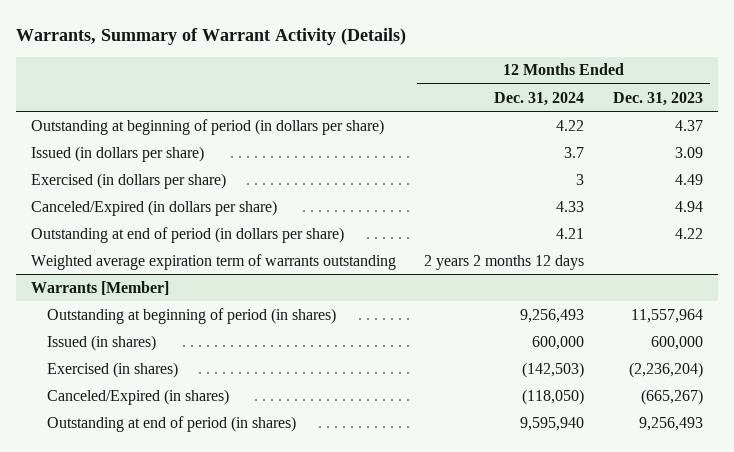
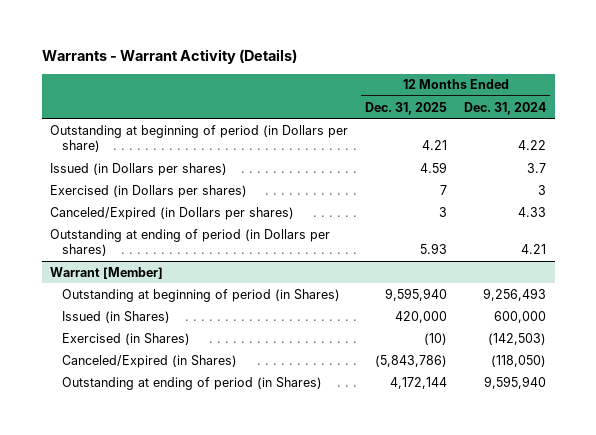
[16,27,407,45] Warrants, Summary of Warrant Activity (Details) -> [41,49,297,65] Warrants - Warrant Activity (Details)
[613,91,704,106] Dec. 31, 2023 -> none
none -> [365,101,448,115] Dec. 31, 2025
[30,253,396,270] Weighted average expiration term of warrants outstanding -> none
[30,118,384,135] Outstanding at beginning of period (in dollars per share) -> [50,124,349,153] Outstanding at beginning of period (in Dollars per share)
[30,145,204,162] Issued (in dollars per share) -> [50,162,228,176] Issued (in Dollars per shares)
[30,172,226,189] Exercised (in dollars per share) -> [50,184,248,198] Exercised (in Dollars per shares)
[30,199,277,216] Canceled/Expired (in dollars per share) -> [50,206,295,220] Canceled/Expired (in Dollars per shares)
[30,226,344,243] Outstanding at end of period (in dollars per share) -> [50,228,331,257] Outstanding at ending of period (in Dollars per shares)
[30,280,169,295] Warrants [Member] -> [50,266,164,279] Warrant [Member]
[47,307,337,324] Outstanding at beginning of period (in shares) -> [61,288,340,302] Outstanding at beginning of period (in Shares)
[47,334,157,351] Issued (in shares) -> [61,310,170,323] Issued (in Shares)
[47,361,179,378] Exercised (in shares) -> [61,332,190,345] Exercised (in Shares)
[47,388,230,405] Canceled/Expired (in shares) -> [61,354,237,368] Canceled/Expired (in Shares)
[47,415,297,432] Outstanding at end of period (in shares) -> [61,376,322,390] Outstanding at ending of period (in Shares)

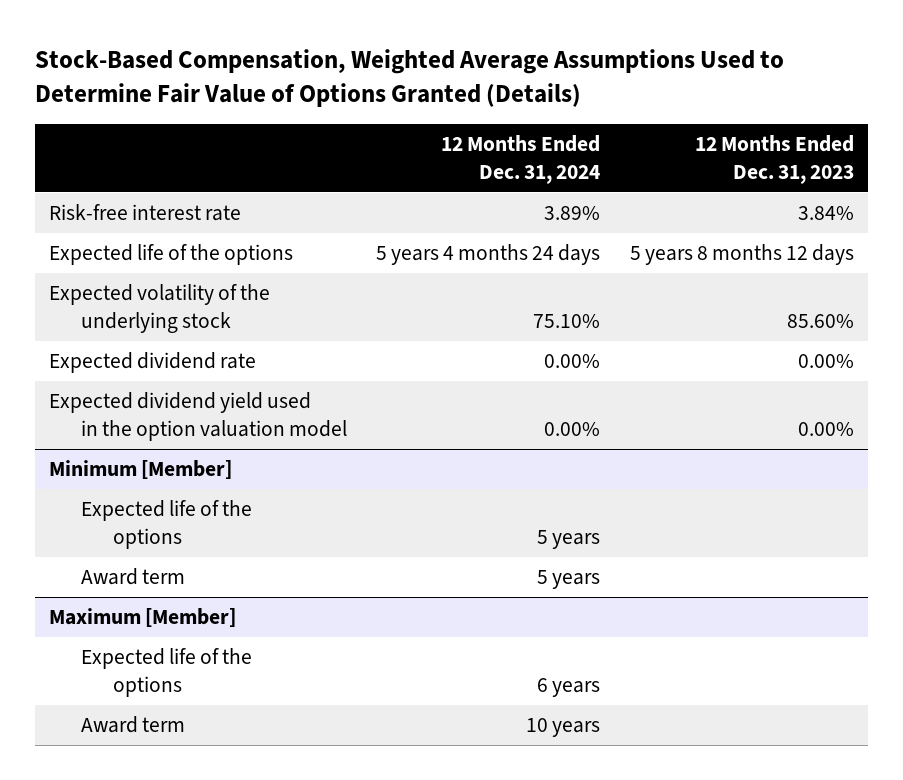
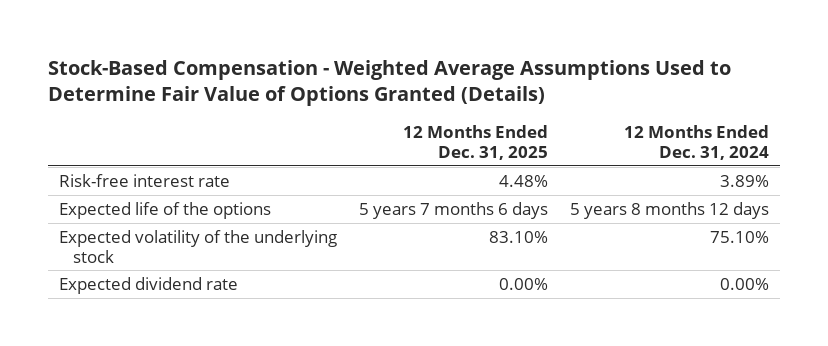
[34,49,784,107] Stock-Based Compensation, Weighted Average Assumptions Used to Determine Fair Value of Options Granted (Details) -> [48,59,732,107] Stock-Based Compensation - Weighted Average Assumptions Used to Determine Fair Value of Options Granted (Details)
[694,134,854,184] 12 Months Ended Dec. 31, 2023 -> none
none -> [403,125,549,161] 12 Months Ended Dec. 31, 2025
[376,244,601,266] 5 years 4 months 24 days -> [570,201,770,219] 5 years 8 months 12 days
[49,392,348,442] Expected dividend yield used in the option valuation model -> none
[49,460,233,480] Minimum [Member] -> none
[81,500,253,550] Expected life of the options -> none
[81,568,186,586] Award term -> none
[49,608,237,628] Maximum [Member] -> none
[81,648,253,698] Expected life of the options -> none
[81,716,186,734] Award term -> none

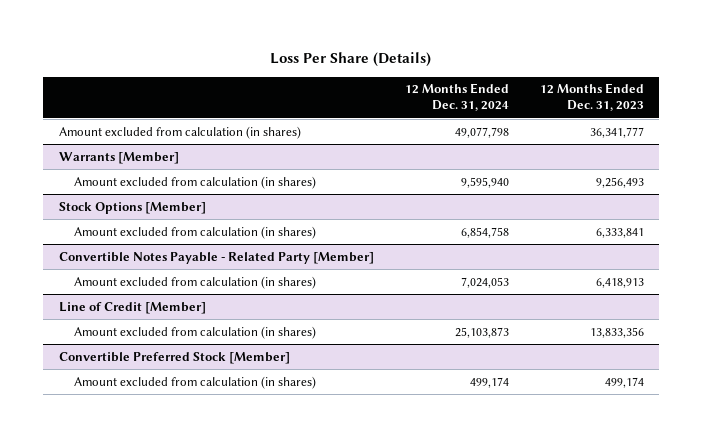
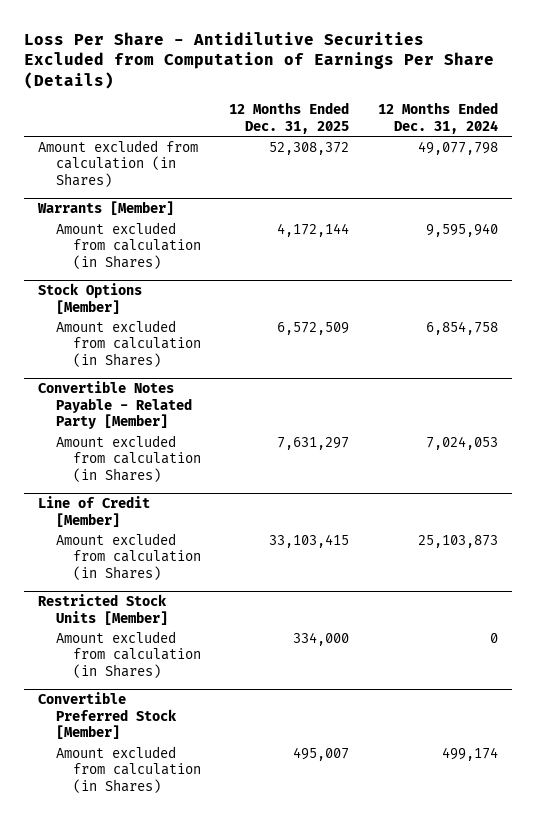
[270,52,432,68] Loss Per Share (Details) -> [23,31,494,89] Loss Per Share - Antidilutive Securities Excluded from Computation of Earnings Per Share (Details)
[539,83,644,112] 12 Months Ended Dec. 31, 2023 -> none
none -> [229,102,350,134] 12 Months Ended Dec. 31, 2025
[58,125,301,139] Amount excluded from calculation (in shares) -> [37,139,198,187] Amount excluded from calculation (in Shares)
[73,175,316,189] Amount excluded from calculation (in shares) -> [55,221,202,269] Amount excluded from calculation (in Shares)
[73,225,316,239] Amount excluded from calculation (in shares) -> [55,319,202,367] Amount excluded from calculation (in Shares)
[73,275,316,289] Amount excluded from calculation (in shares) -> [55,434,202,482] Amount excluded from calculation (in Shares)
[73,325,316,339] Amount excluded from calculation (in shares) -> [55,532,202,580] Amount excluded from calculation (in Shares)
none -> [37,594,168,625] Restricted Stock Units [Member]
none -> [55,630,202,678] Amount excluded from calculation (in Shares)
[73,375,316,389] Amount excluded from calculation (in shares) -> [55,745,202,793] Amount excluded from calculation (in Shares)

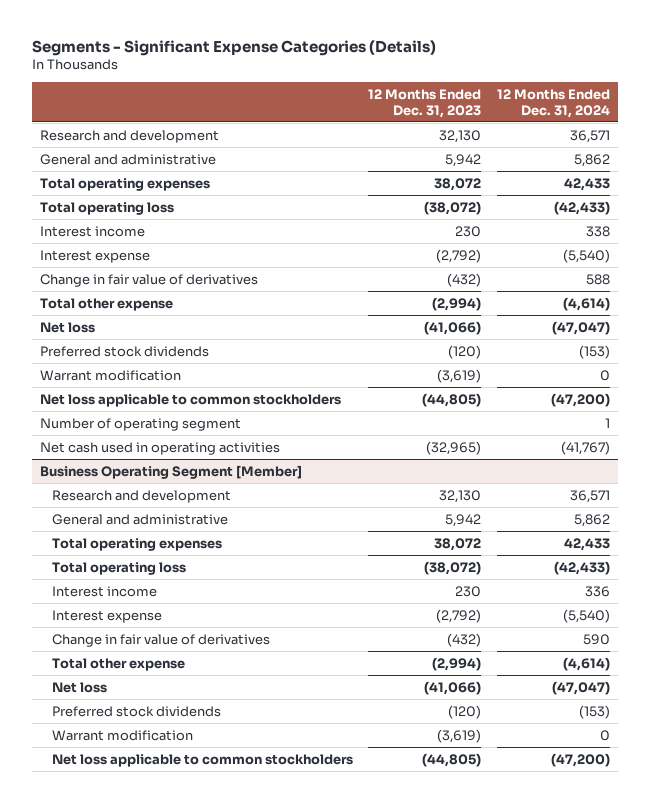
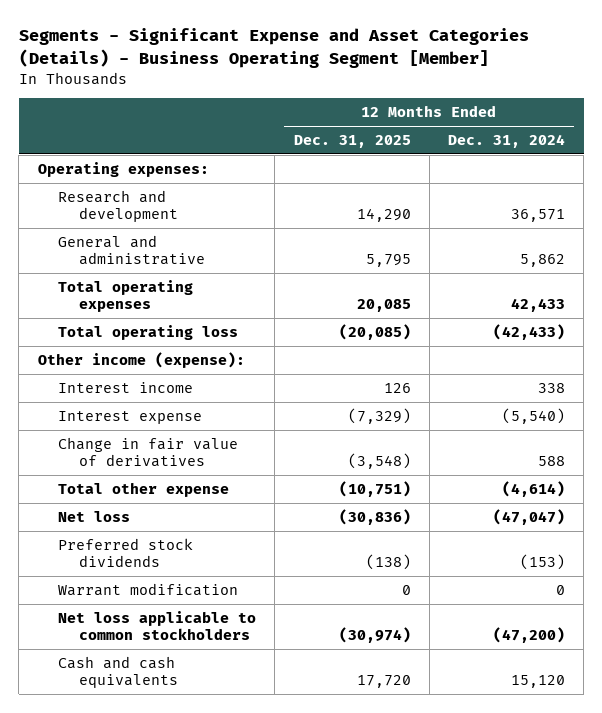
[31,39,436,56] Segments - Significant Expense Categories (Details) -> [18,28,529,68] Segments - Significant Expense and Asset Categories (Details) - Business Operating Segment [Member]
[368,88,482,118] 12 Months Ended Dec. 31, 2023 -> none
none -> [293,135,411,149] Dec. 31, 2025
none -> [37,162,209,178] Operating expenses:
none -> [37,352,245,369] Other income (expense):
[39,417,241,431] Number of operating segment -> none
[39,441,280,455] Net cash used in operating activities -> none
[39,464,302,479] Business Operating Segment [Member] -> none
[51,489,231,503] Research and development -> none
[51,513,228,525] General and administrative -> none
[51,537,222,551] Total operating expenses -> none
[51,561,186,575] Total operating loss -> none
[51,585,157,597] Interest income -> none
[51,609,162,623] Interest expense -> none
[51,633,270,647] Change in fair value of derivatives -> none
[51,657,185,671] Total other expense -> none
[51,681,107,693] Net loss -> none
[51,705,221,717] Preferred stock dividends -> none
[51,729,193,741] Warrant modification -> none
[51,753,353,767] Net loss applicable to common stockholders -> none
none -> [58,656,178,689] Cash and cash equivalents

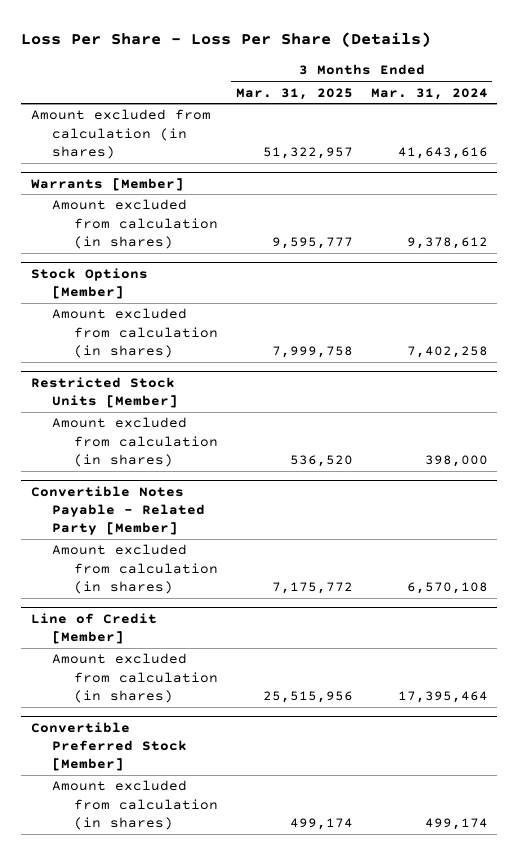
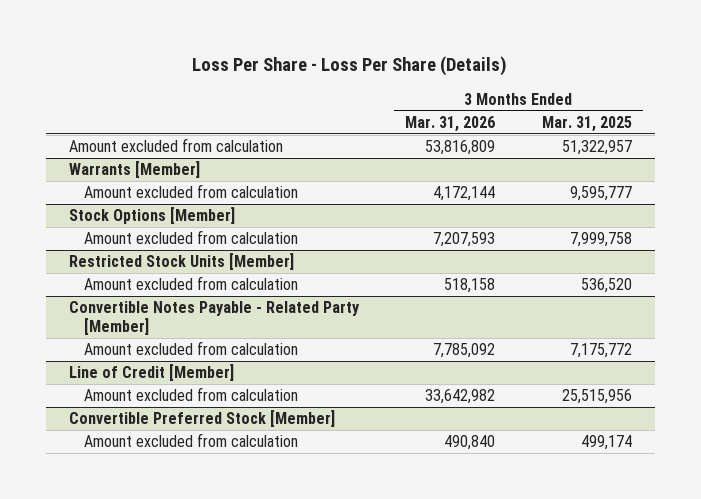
[370,87,488,100] Mar. 31, 2024 -> none
none -> [405,116,496,133] Mar. 31, 2026
[30,109,211,159] Amount excluded from calculation (in shares) -> [68,138,283,153] Amount excluded from calculation
[52,199,218,249] Amount excluded from calculation (in shares) -> [84,184,299,199] Amount excluded from calculation
[52,308,218,358] Amount excluded from calculation (in shares) -> [84,230,299,245] Amount excluded from calculation
[52,417,218,467] Amount excluded from calculation (in shares) -> [84,276,299,291] Amount excluded from calculation
[52,544,218,594] Amount excluded from calculation (in shares) -> [84,341,299,356] Amount excluded from calculation
[52,653,218,703] Amount excluded from calculation (in shares) -> [84,387,299,402] Amount excluded from calculation
[52,780,218,830] Amount excluded from calculation (in shares) -> [84,433,299,448] Amount excluded from calculation

